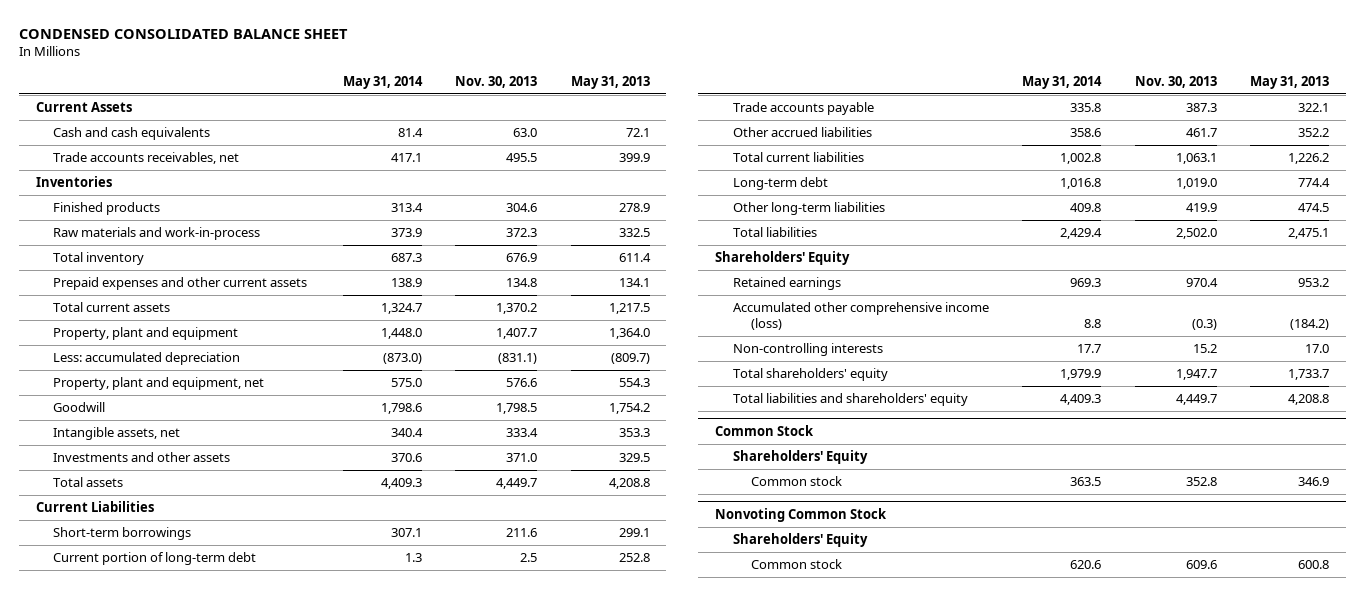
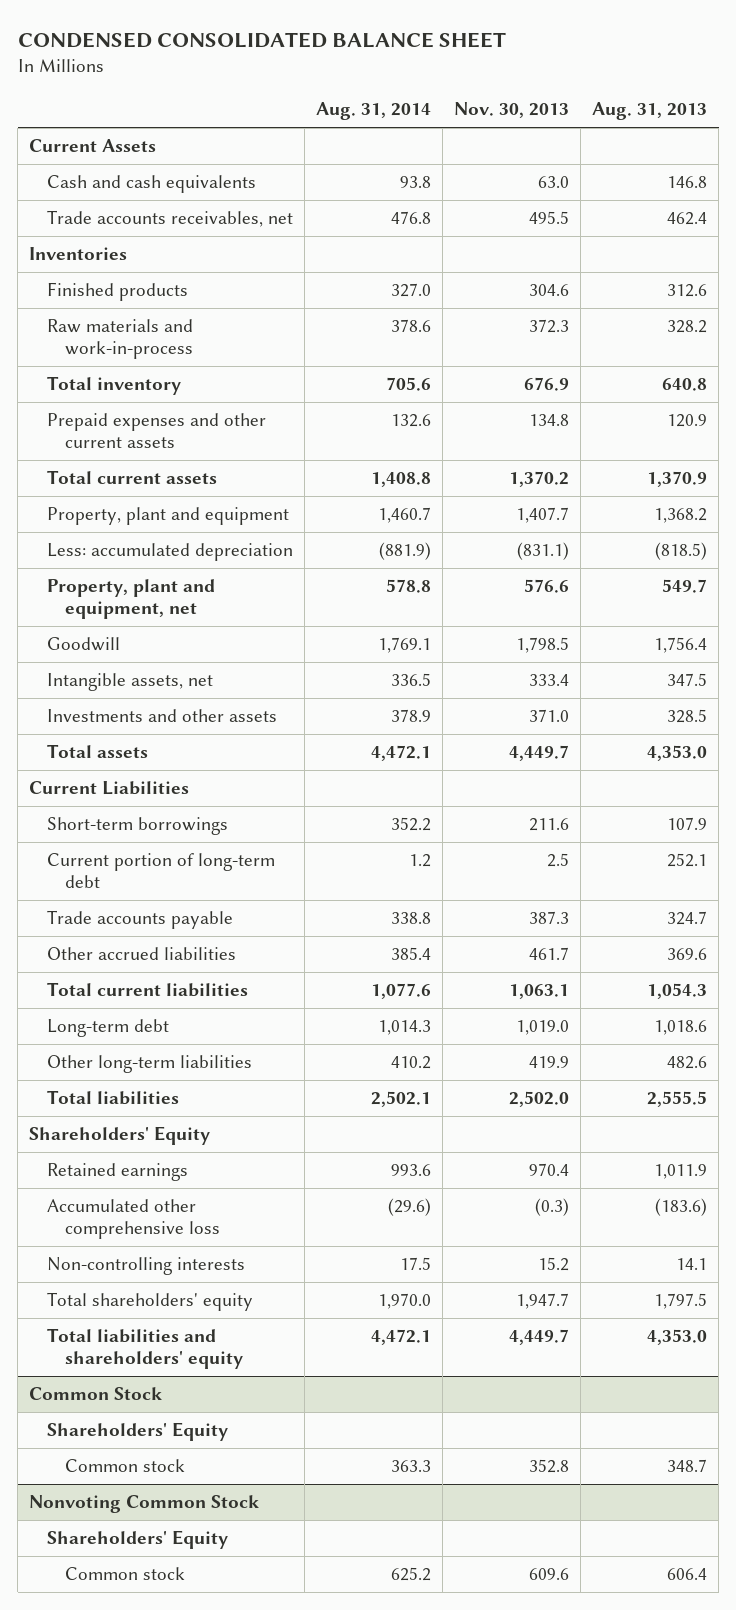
[342,75,423,89] May 31, 2014 -> none
[570,75,650,89] May 31, 2013 -> none
none -> [316,102,432,121] Aug. 31, 2014
none -> [592,102,708,121] Aug. 31, 2013
[732,302,989,331] Accumulated other comprehensive income (loss) -> [47,1199,220,1240] Accumulated other comprehensive loss

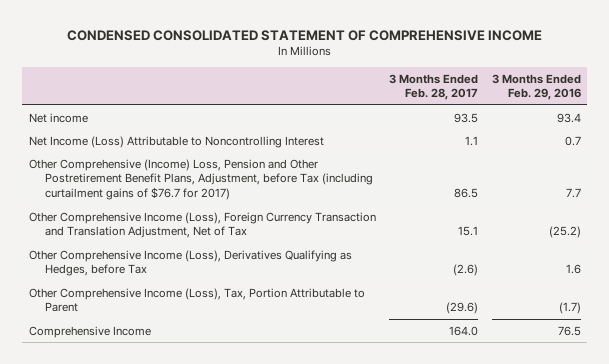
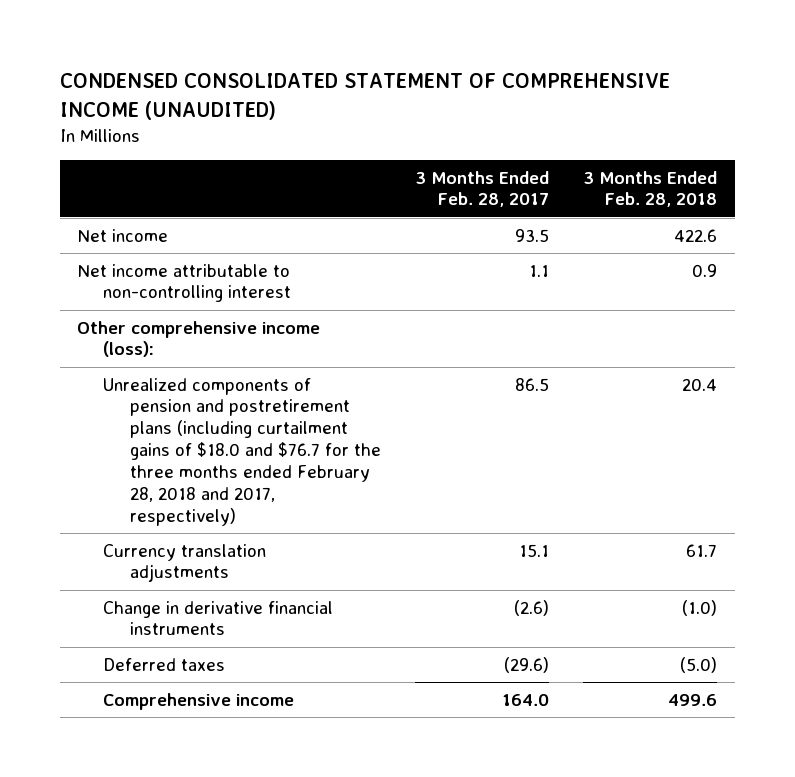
[66,29,542,41] CONDENSED CONSOLIDATED STATEMENT OF COMPREHENSIVE INCOME -> [59,73,670,120] CONDENSED CONSOLIDATED STATEMENT OF COMPREHENSIVE INCOME (UNAUDITED)
[491,73,581,101] 3 Months Ended Feb. 29, 2016 -> none
none -> [583,170,718,208] 3 Months Ended Feb. 28, 2018
[28,135,324,148] Net Income (Loss) Attributable to Noncontrolling Interest -> [77,263,292,303] Net income attributable to non-controlling interest
none -> [77,320,321,358] Other comprehensive income (loss):
[28,158,374,201] Other Comprehensive (Income) Loss, Pension and Other Postretirement Benefit Plans, Adjustment, before Tax (including curtailment gains of $76.7 for 2017) -> [103,377,381,526] Unrealized components of pension and postretirement plans (including curtailment gains of $18.0 and $76.7 for the three months ended February 28, 2018 and 2017, respectively)
[28,211,376,239] Other Comprehensive Income (Loss), Foreign Currency Transaction and Translation Adjustment, Net of Tax -> [103,543,267,583] Currency translation adjustments
[28,249,352,277] Other Comprehensive Income (Loss), Derivatives Qualifying as Hedges, before Tax -> [103,600,334,636] Change in derivative financial instruments
[28,287,365,313] Other Comprehensive Income (Loss), Tax, Portion Attributable to Parent -> [103,657,226,671] Deferred taxes
[28,325,151,338] Comprehensive Income -> [103,692,295,710] Comprehensive income

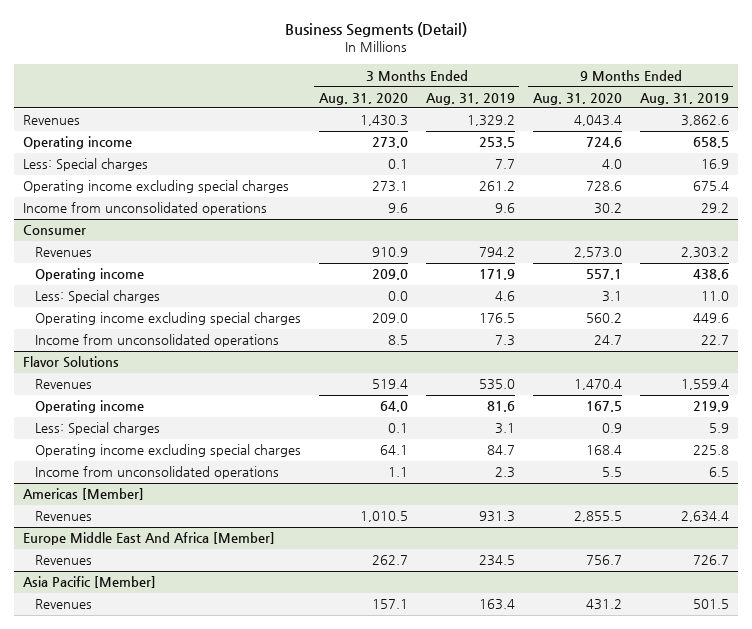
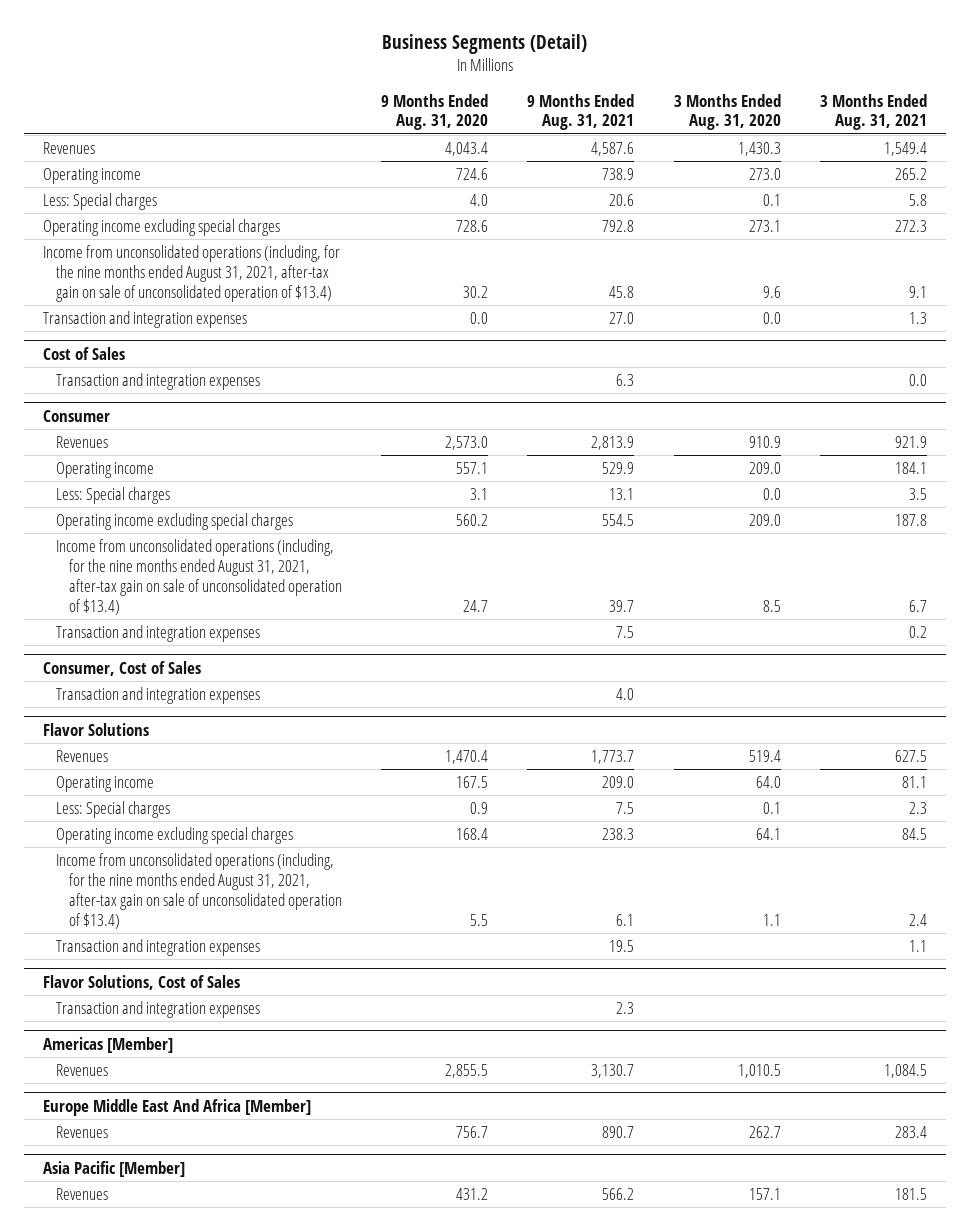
[425,92,515,105] Aug. 31, 2019 -> none
[639,92,729,105] Aug. 31, 2019 -> none
none -> [527,93,635,131] 9 Months Ended Aug. 31, 2021
none -> [819,93,927,131] 3 Months Ended Aug. 31, 2021
[22,202,267,216] Income from unconsolidated operations -> [43,245,341,302] Income from unconsolidated operations (including, for the nine months ended August 31, 2021, after-tax gain on sale of unconsolidated operation of $13.4)
none -> [43,311,248,329] Transaction and integration expenses
none -> [43,346,126,360] Cost of Sales
none -> [56,373,261,391] Transaction and integration expenses
[34,334,279,348] Income from unconsolidated operations -> [56,539,343,615] Income from unconsolidated operations (including, for the nine months ended August 31, 2021, after-tax gain on sale of unconsolidated operation of $13.4)
none -> [56,625,261,643] Transaction and integration expenses
none -> [43,660,202,676] Consumer, Cost of Sales
none -> [56,687,261,705] Transaction and integration expenses
[34,466,279,480] Income from unconsolidated operations -> [56,853,343,929] Income from unconsolidated operations (including, for the nine months ended August 31, 2021, after-tax gain on sale of unconsolidated operation of $13.4)
none -> [56,939,261,957] Transaction and integration expenses
none -> [43,974,241,990] Flavor Solutions, Cost of Sales
none -> [56,1001,261,1019] Transaction and integration expenses

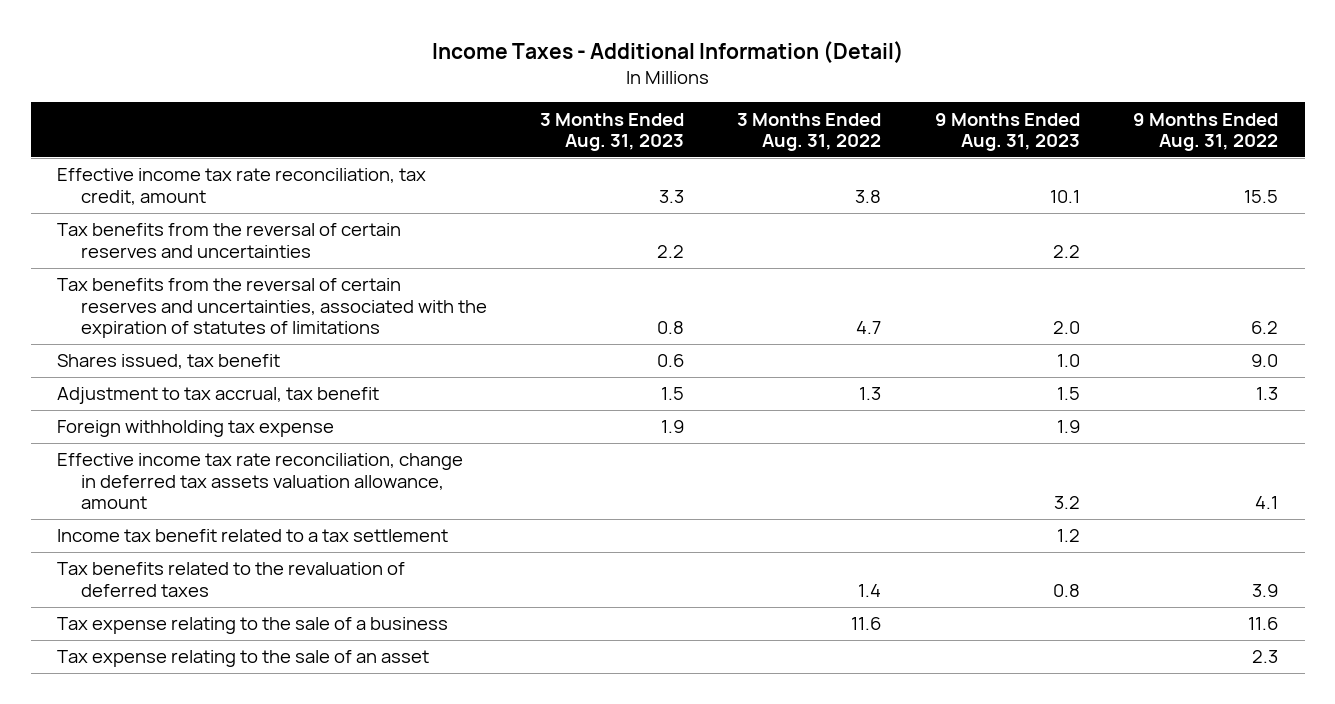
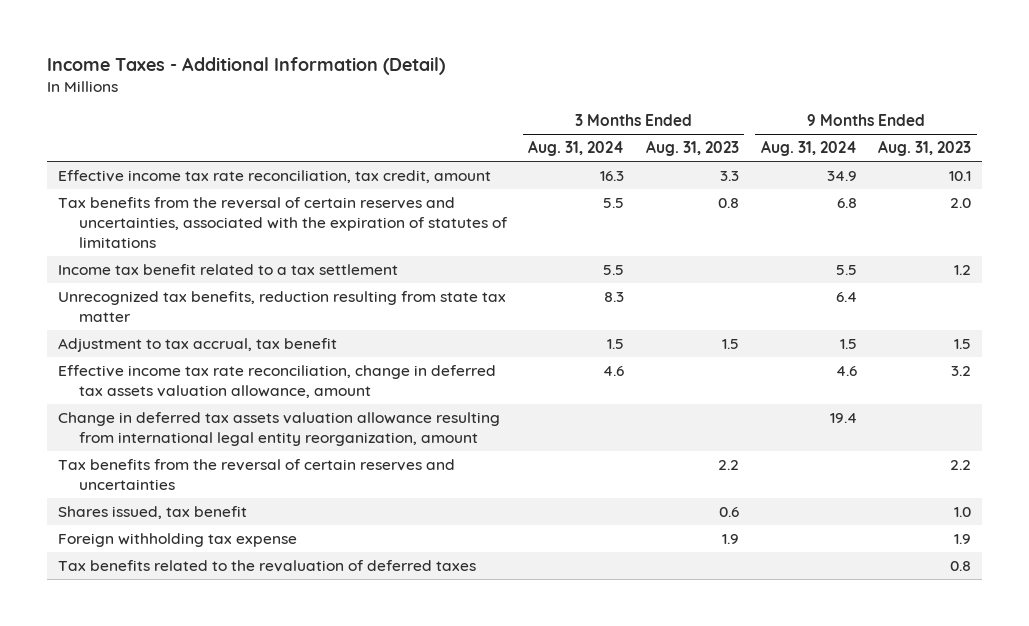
[737,112,882,152] 3 Months Ended Aug. 31, 2022 -> none
[1132,112,1278,152] 9 Months Ended Aug. 31, 2022 -> none
none -> [528,140,625,157] Aug. 31, 2024
none -> [760,140,857,157] Aug. 31, 2024
[57,529,449,543] Income tax benefit related to a tax settlement -> [58,263,399,275] Income tax benefit related to a tax settlement
none -> [58,290,507,322] Unrecognized tax benefits, reduction resulting from state tax matter
none -> [58,411,501,446] Change in deferred tax assets valuation allowance resulting from international legal entity reorganization, amount
[57,223,402,258] Tax benefits from the reversal of certain reserves and uncertainties -> [58,458,456,490] Tax benefits from the reversal of certain reserves and uncertainties
[57,354,281,370] Shares issued, tax benefit -> [58,505,248,519] Shares issued, tax benefit
[57,420,335,438] Foreign withholding tax expense -> [58,532,298,547] Foreign withholding tax expense
[57,617,449,635] Tax expense relating to the sale of a business -> none
[57,650,430,668] Tax expense relating to the sale of an asset -> none

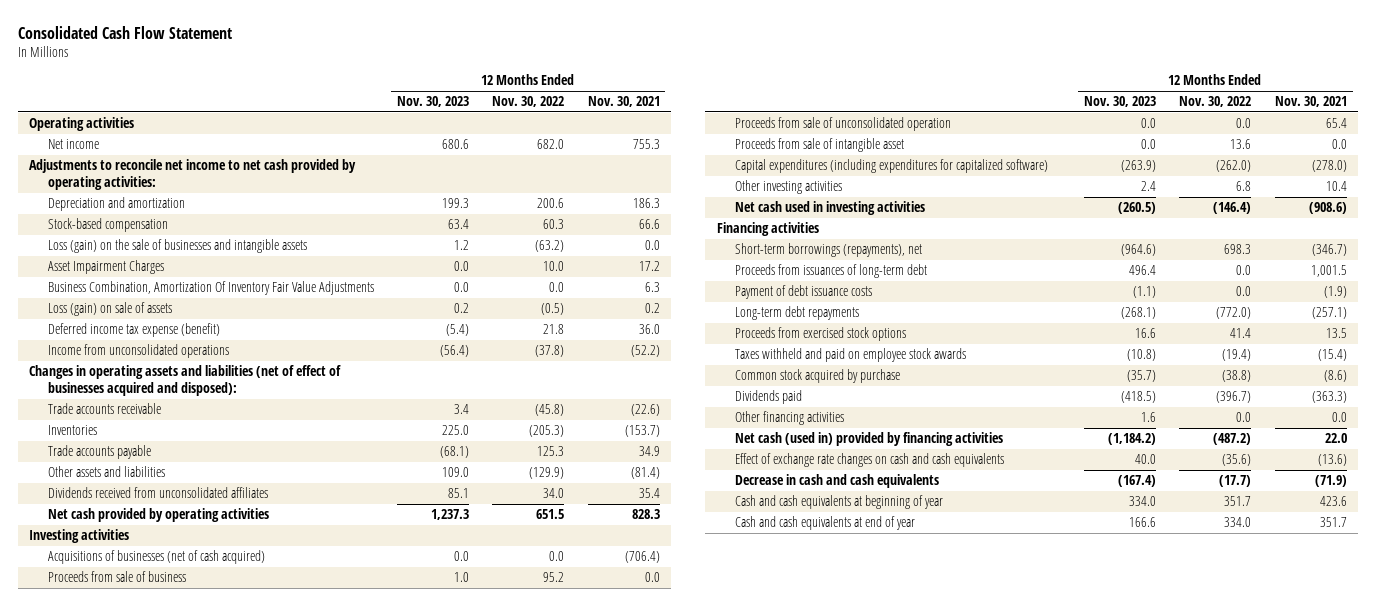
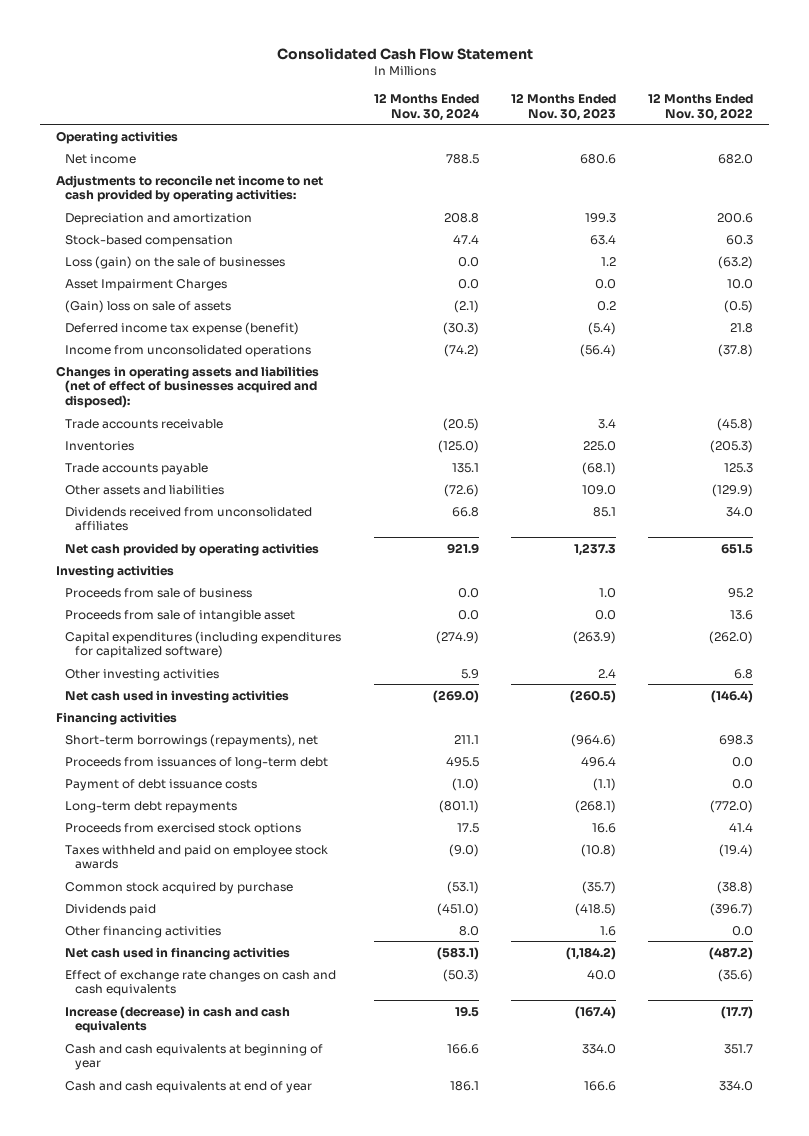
[587,96,660,108] Nov. 30, 2021 -> none
none -> [373,92,479,121] 12 Months Ended Nov. 30, 2024
[47,239,307,254] Loss (gain) on the sale of businesses and intangible assets -> [65,255,286,269] Loss (gain) on the sale of businesses
[47,281,374,296] Business Combination, Amortization Of Inventory Fair Value Adjustments -> none
[47,302,172,317] Loss (gain) on sale of assets -> [65,299,232,313] (Gain) loss on sale of assets
[47,550,265,565] Acquisitions of businesses (net of cash acquired) -> none
[734,117,951,132] Proceeds from sale of unconsolidated operation -> none
[734,432,1003,447] Net cash (used in) provided by financing activities -> [65,946,291,960] Net cash used in financing activities
[734,474,939,489] Decrease in cash and cash equivalents -> [65,1005,291,1034] Increase (decrease) in cash and cash equivalents

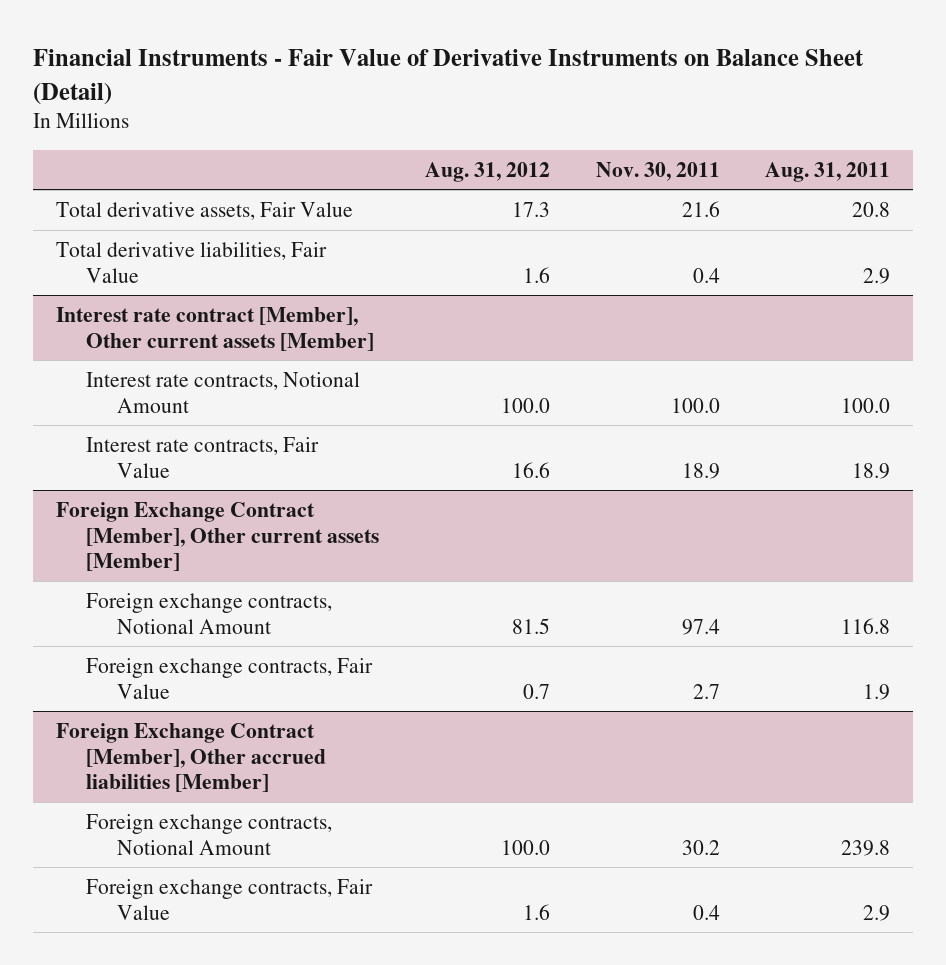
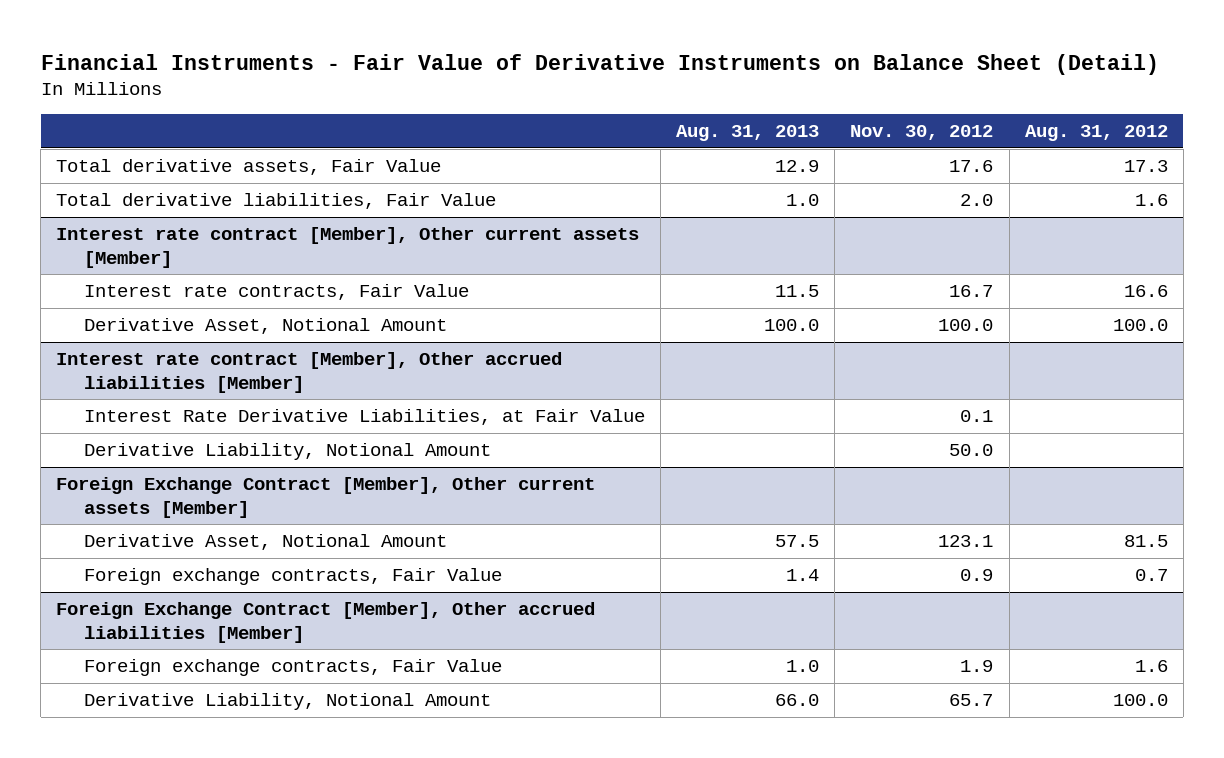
[595,161,720,181] Nov. 30, 2011 -> none
[765,161,891,182] Aug. 31, 2011 -> none
none -> [676,125,820,142] Aug. 31, 2013
none -> [850,125,994,141] Nov. 30, 2012
[86,371,361,413] Interest rate contracts, Notional Amount -> none
none -> [84,318,448,335] Derivative Asset, Notional Amount
none -> [56,352,563,393] Interest rate contract [Member], Other accrued liabilities [Member]
none -> [84,409,646,426] Interest Rate Derivative Liabilities, at Fair Value
none -> [84,443,492,461] Derivative Liability, Notional Amount
[86,592,333,634] Foreign exchange contracts, Notional Amount -> [84,534,448,551] Derivative Asset, Notional Amount
[86,813,333,855] Foreign exchange contracts, Notional Amount -> none
none -> [84,693,492,711] Derivative Liability, Notional Amount

